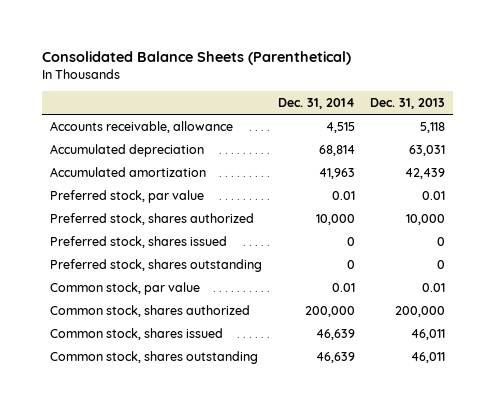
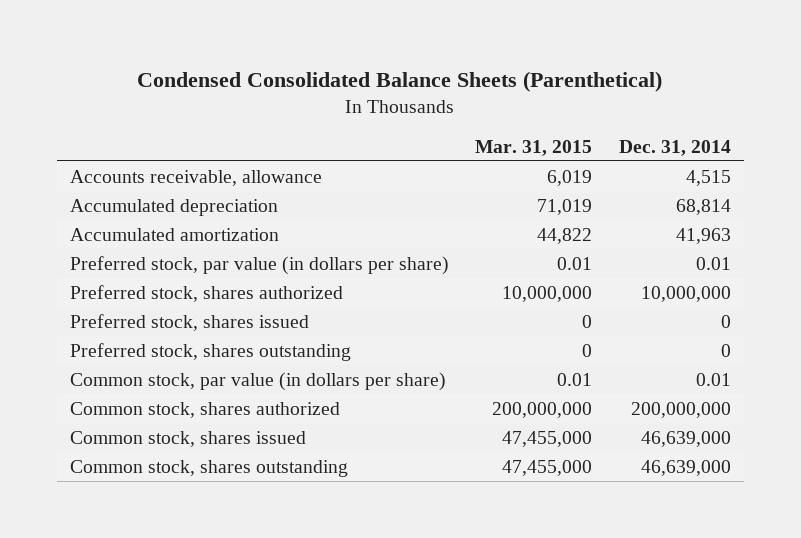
[41,50,351,65] Consolidated Balance Sheets (Parenthetical) -> [137,70,663,92] Condensed Consolidated Balance Sheets (Parenthetical)
[370,98,446,110] Dec. 31, 2013 -> none
none -> [475,139,593,156] Mar. 31, 2015
[49,190,204,204] Preferred stock, par value -> [69,255,449,275] Preferred stock, par value (in dollars per share)
[315,214,355,226] 10,000 -> [640,285,731,302] 10,000,000
[49,282,200,296] Common stock, par value -> [69,371,446,391] Common stock, par value (in dollars per share)
[304,306,355,318] 200,000 -> [630,401,731,418] 200,000,000
[315,329,355,341] 46,639 -> [640,430,731,447] 46,639,000
[315,352,355,364] 46,639 -> [640,459,731,476] 46,639,000

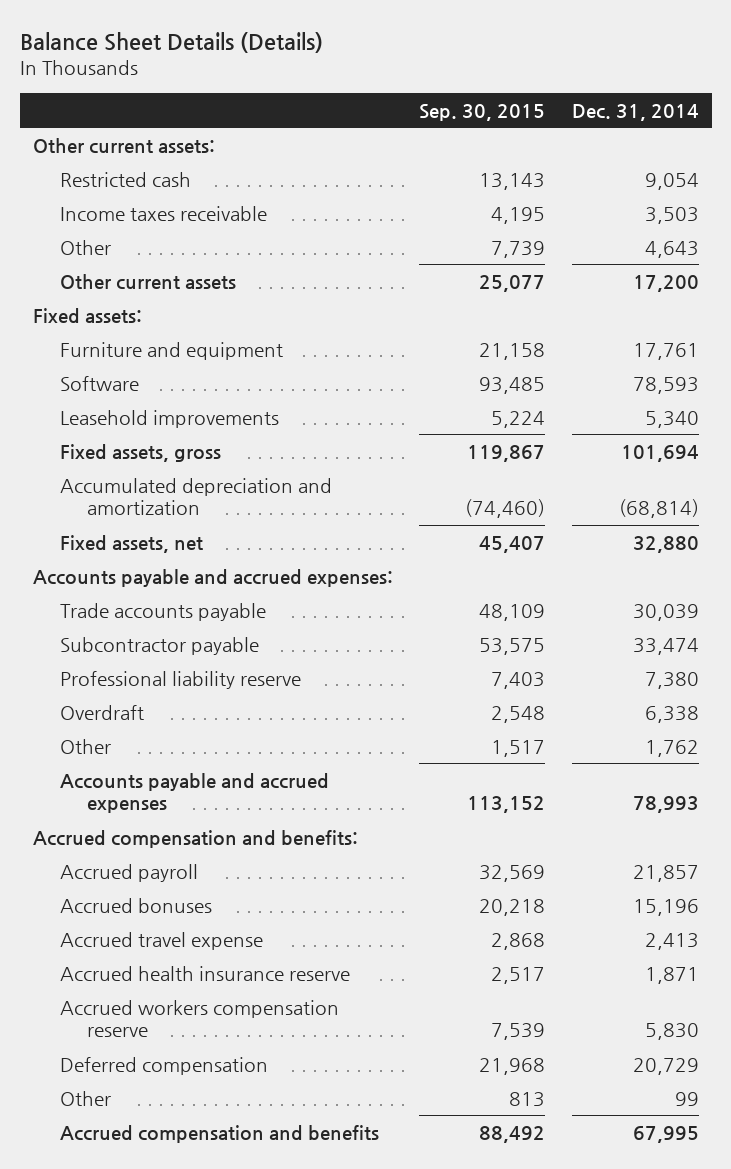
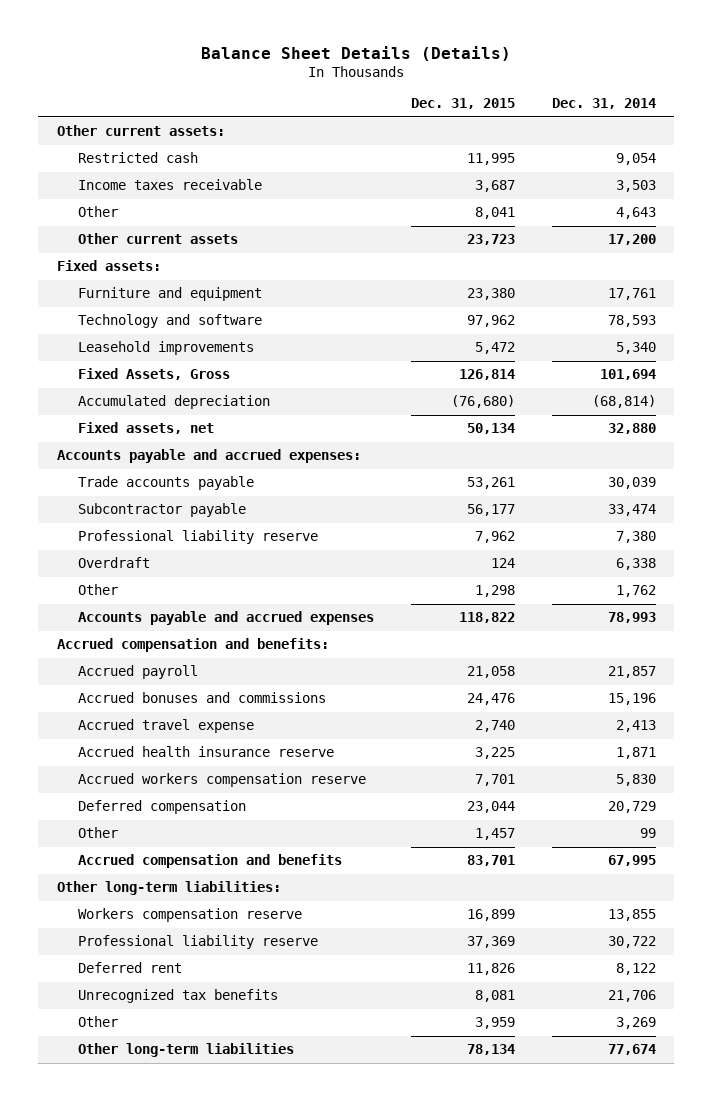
[419,103,546,121] Sep. 30, 2015 -> none
none -> [410,98,515,110] Dec. 31, 2015
[59,375,139,391] Software -> [77,314,262,329] Technology and software
[59,443,221,462] Fixed assets, gross -> [77,368,230,381] Fixed Assets, Gross
[59,477,332,516] Accumulated depreciation and amortization -> [77,395,270,410] Accumulated depreciation
[59,897,212,913] Accrued bonuses -> [77,692,326,704] Accrued bonuses and commissions
none -> [56,881,281,896] Other long-term liabilities:
none -> [77,908,302,923] Workers compensation reserve
none -> [77,935,318,950] Professional liability reserve
none -> [77,962,182,974] Deferred rent
none -> [77,989,278,1004] Unrecognized tax benefits
none -> [77,1016,118,1028] Other
none -> [77,1043,294,1058] Other long-term liabilities

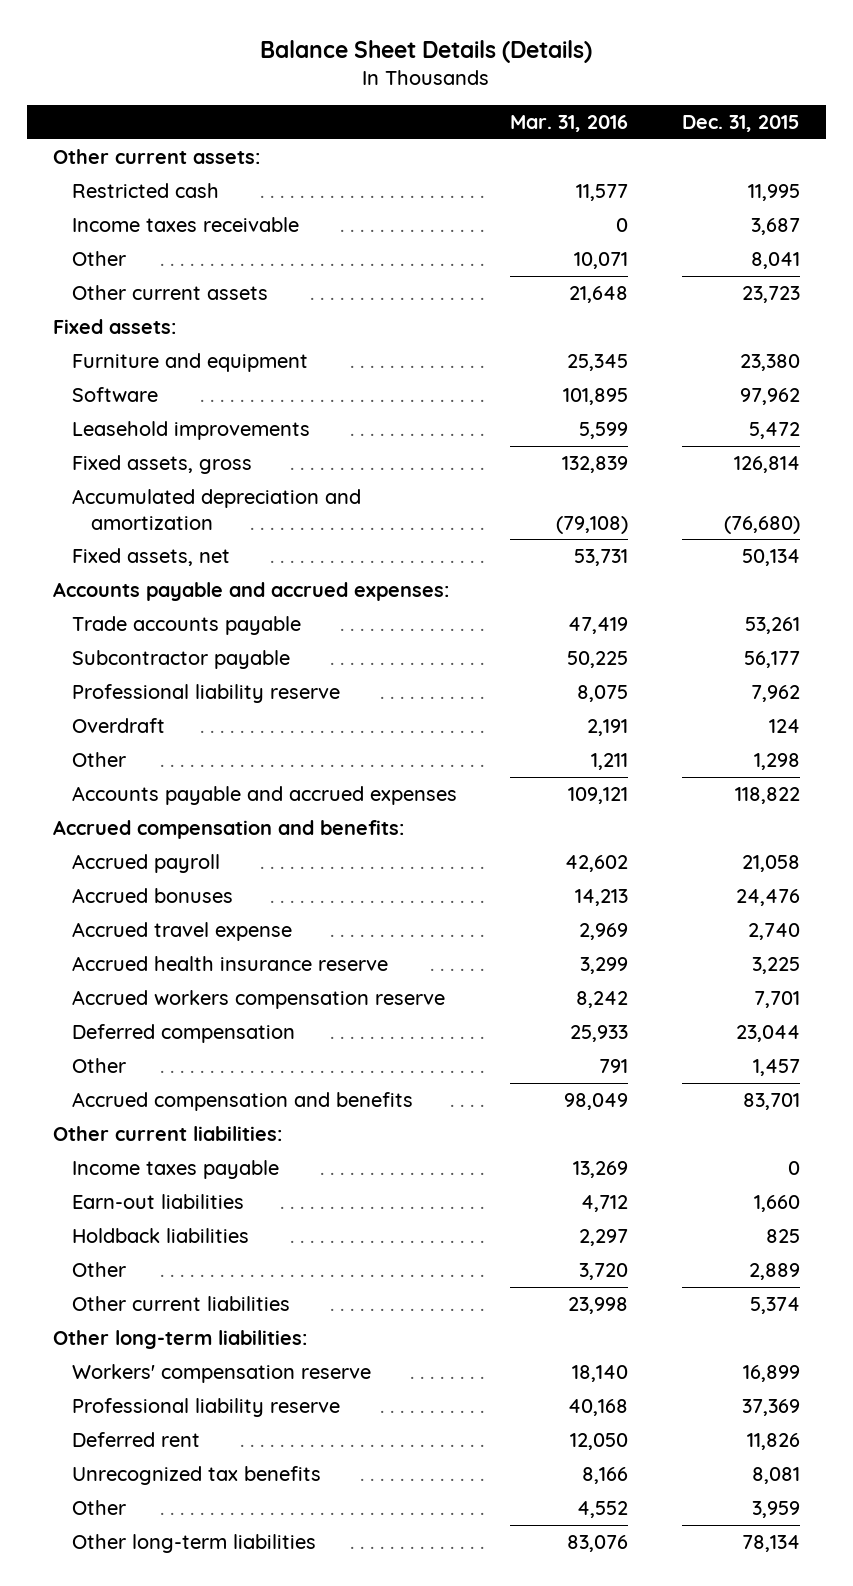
[551,98,656,110] Dec. 31, 2014 -> none
none -> [510,115,629,133] Mar. 31, 2016
[77,314,262,329] Technology and software -> [72,386,159,402] Software
[77,368,230,381] Fixed Assets, Gross -> [72,454,253,474] Fixed assets, gross
[77,395,270,410] Accumulated depreciation -> [72,488,362,530] Accumulated depreciation and amortization
[77,692,326,704] Accrued bonuses and commissions -> [72,887,234,903] Accrued bonuses
none -> [53,1125,283,1141] Other current liabilities:
none -> [72,1159,280,1179] Income taxes payable
none -> [72,1193,245,1209] Earn-out liabilities
none -> [72,1227,250,1243] Holdback liabilities
none -> [72,1261,127,1277] Other
none -> [72,1295,291,1311] Other current liabilities
[77,908,302,923] Workers compensation reserve -> [72,1363,372,1383] Workers' compensation reserve

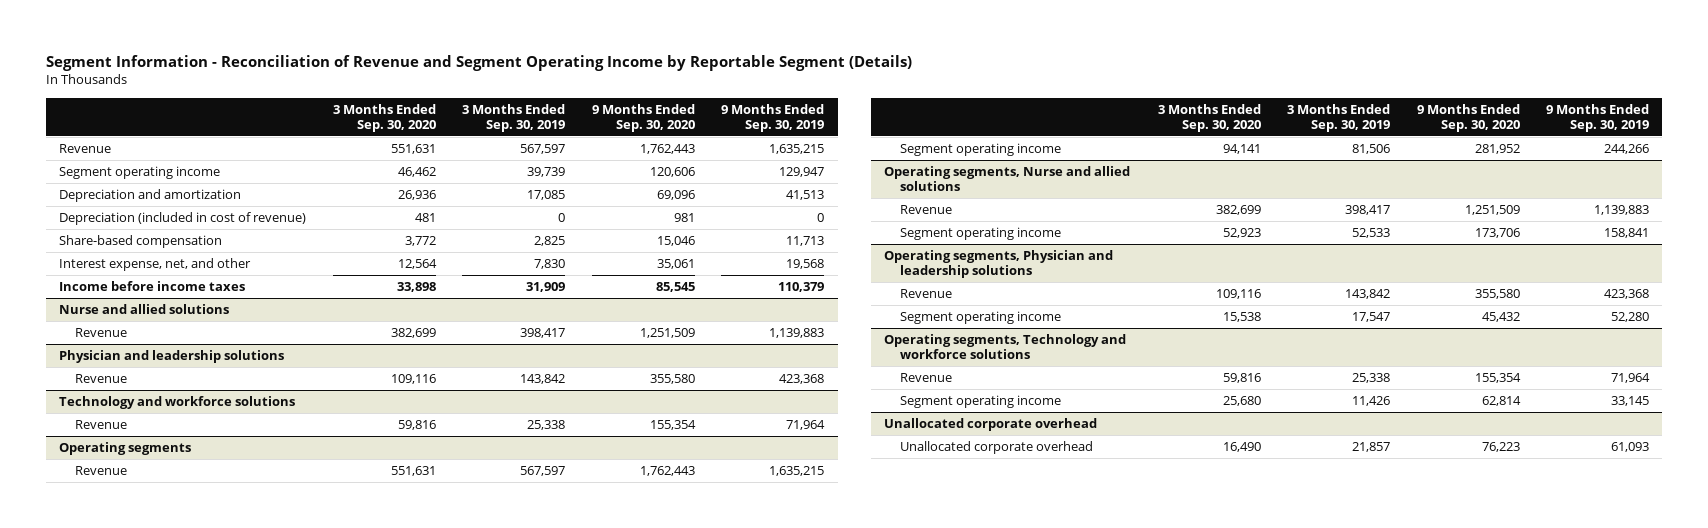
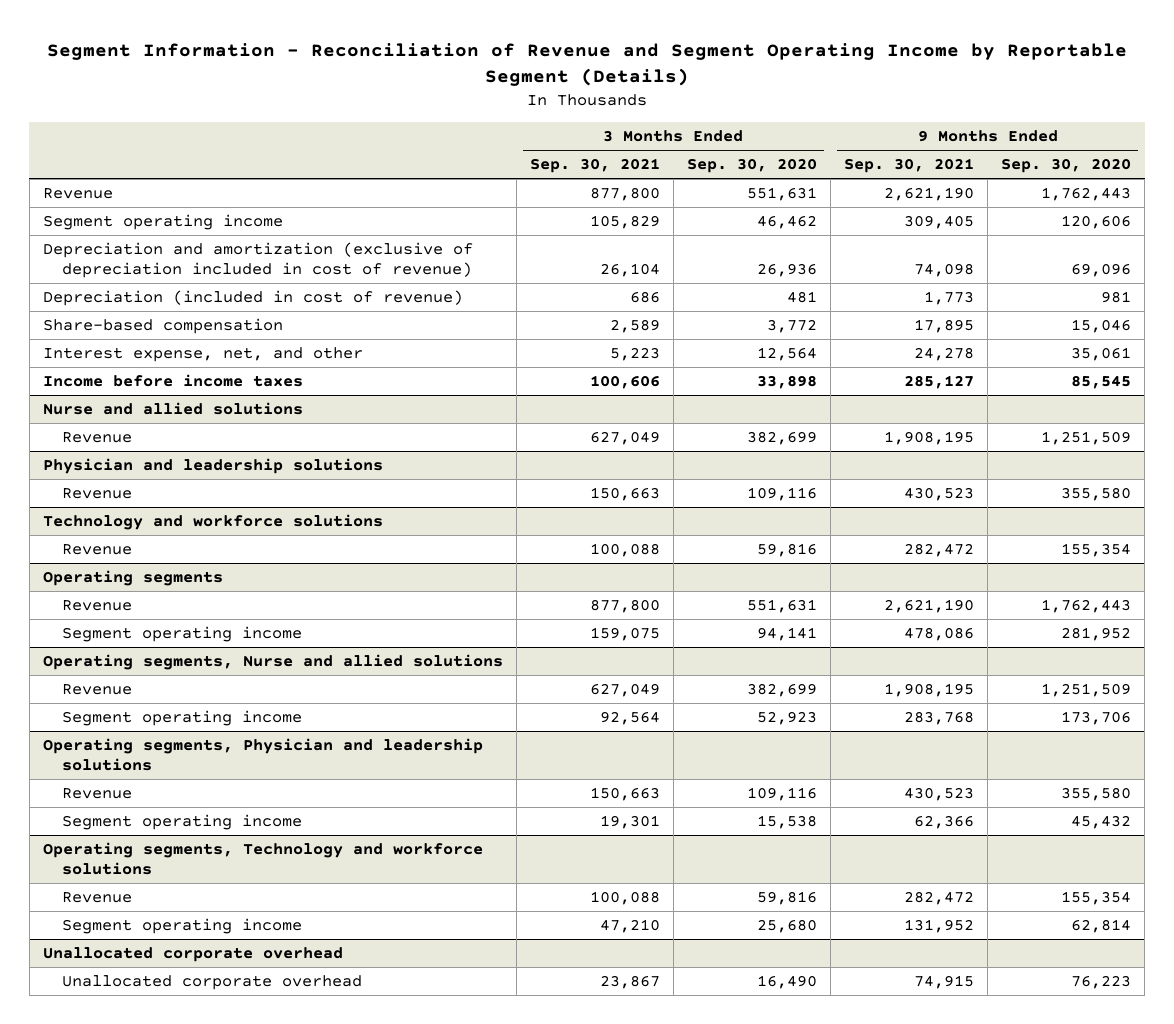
[462,103,566,133] 3 Months Ended Sep. 30, 2019 -> none
[721,103,825,133] 9 Months Ended Sep. 30, 2019 -> none
none -> [529,158,660,174] Sep. 30, 2021
none -> [844,158,975,174] Sep. 30, 2021
[59,189,242,203] Depreciation and amortization -> [42,241,473,278] Depreciation and amortization (exclusive of depreciation included in cost of revenue)

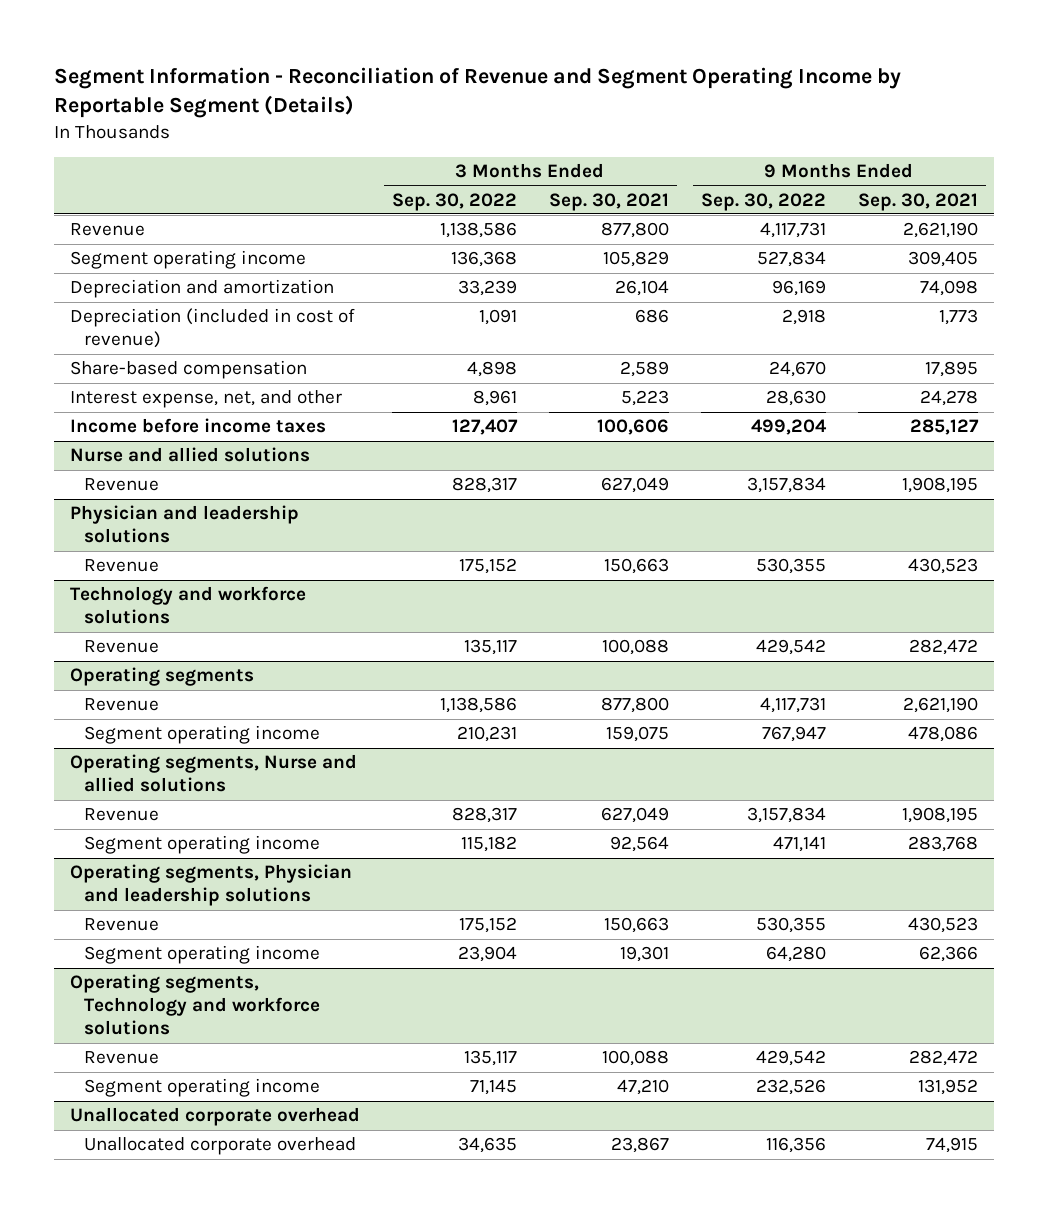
[686,158,817,174] Sep. 30, 2020 -> none
[1001,158,1132,174] Sep. 30, 2020 -> none
none -> [391,192,517,211] Sep. 30, 2022
none -> [700,192,826,211] Sep. 30, 2022
[42,241,473,278] Depreciation and amortization (exclusive of depreciation included in cost of revenue) -> [69,279,334,299] Depreciation and amortization

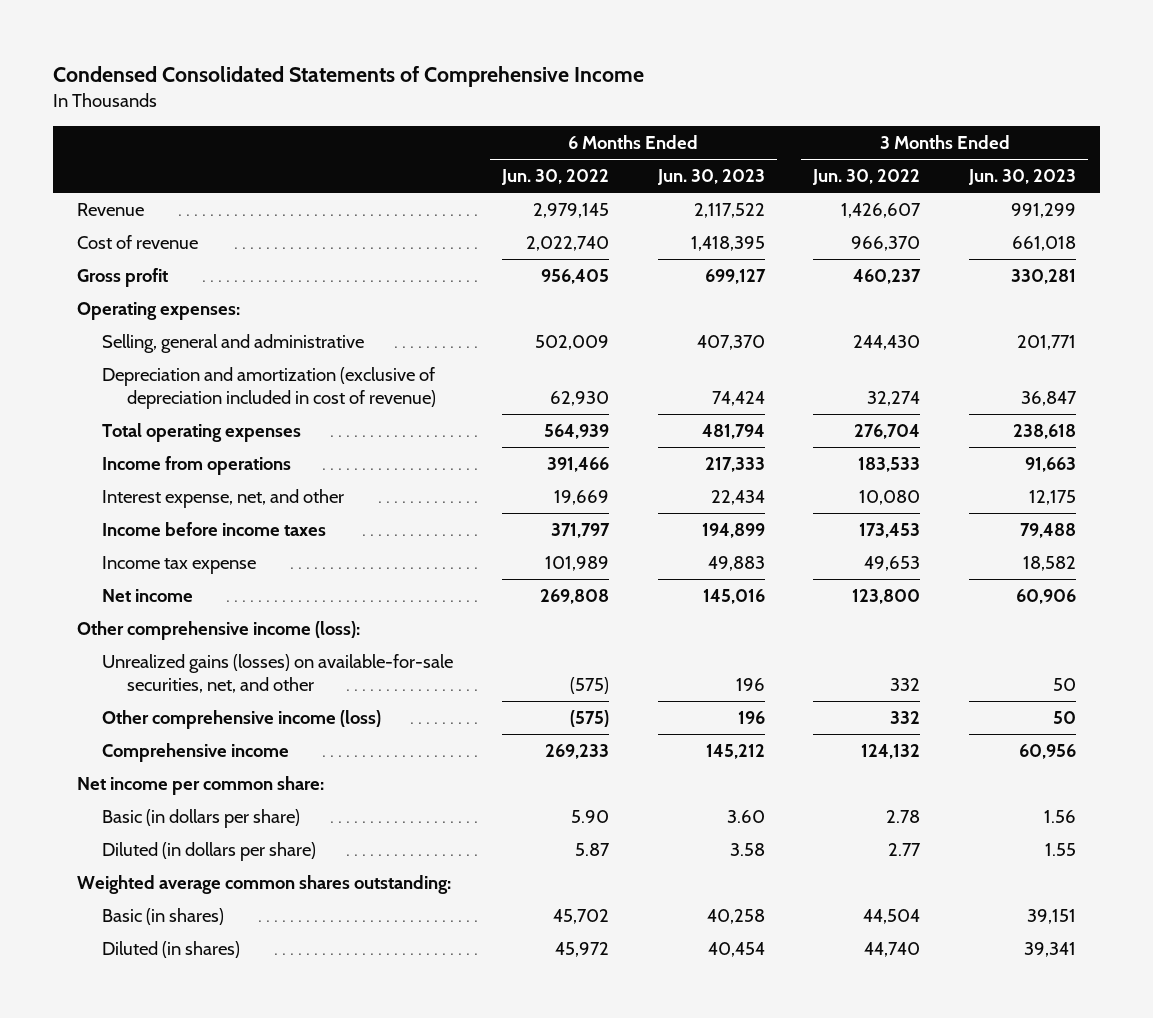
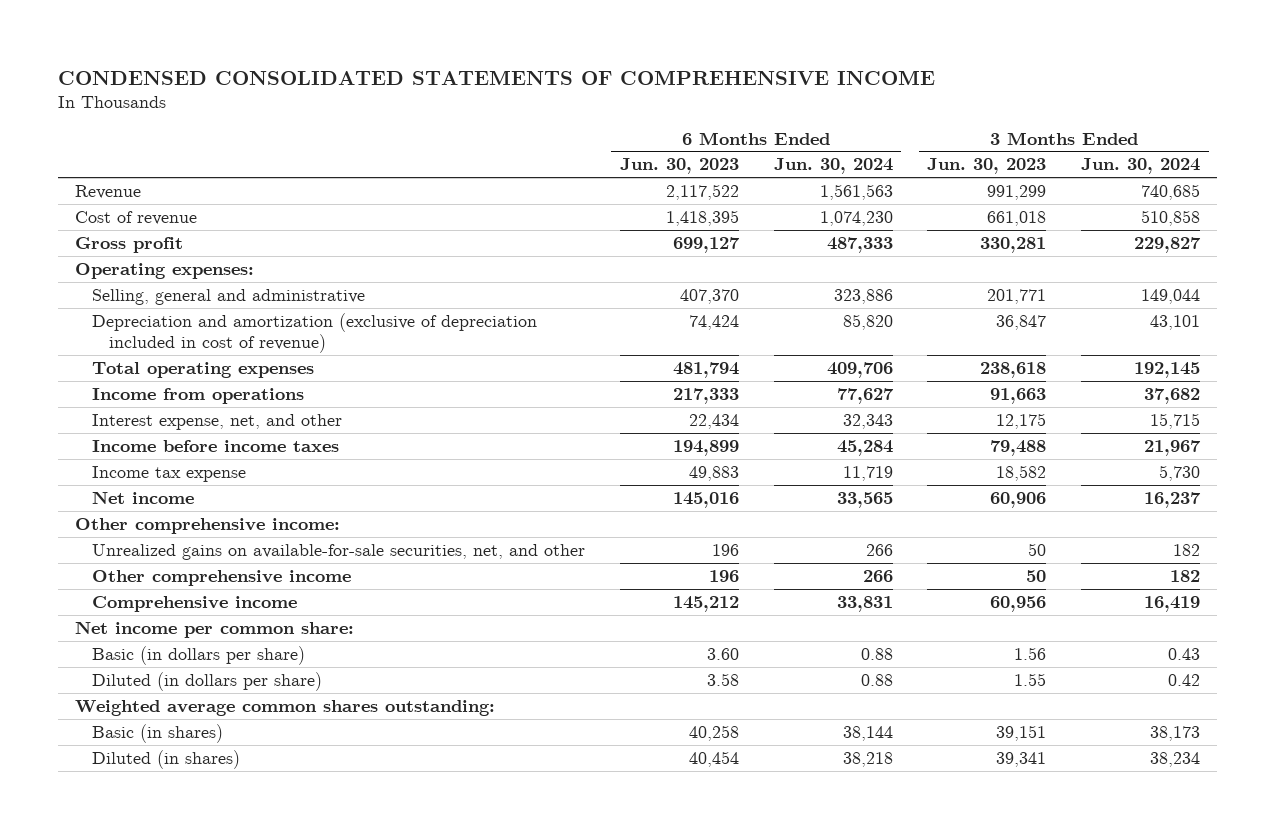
[53,66,645,88] Condensed Consolidated Statements of Comprehensive Income -> [58,70,936,86] CONDENSED CONSOLIDATED STATEMENTS OF COMPREHENSIVE INCOME
[501,169,610,186] Jun. 30, 2022 -> none
[812,169,921,186] Jun. 30, 2022 -> none
none -> [773,158,893,175] Jun. 30, 2024
none -> [1080,158,1200,175] Jun. 30, 2024
[77,621,361,641] Other comprehensive income (loss): -> [75,517,341,534] Other comprehensive income:
[102,654,454,694] Unrealized gains (losses) on available-for-sale securities, net, and other -> [92,543,586,560] Unrealized gains on available-for-sale securities, net, and other
[102,710,382,730] Other comprehensive income (loss) -> [92,569,352,586] Other comprehensive income

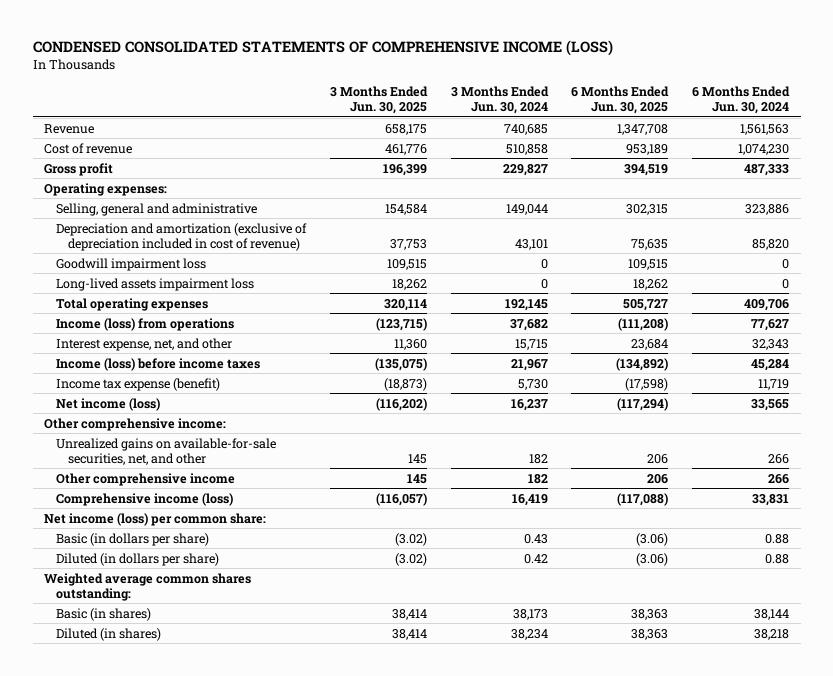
[58,70,936,86] CONDENSED CONSOLIDATED STATEMENTS OF COMPREHENSIVE INCOME -> [32,40,613,57] CONDENSED CONSOLIDATED STATEMENTS OF COMPREHENSIVE INCOME (LOSS)
[620,158,740,175] Jun. 30, 2023 -> none
[927,158,1047,175] Jun. 30, 2023 -> none
none -> [329,86,428,114] 3 Months Ended Jun. 30, 2025
none -> [571,86,670,114] 6 Months Ended Jun. 30, 2025
none -> [56,257,207,271] Goodwill impairment loss
none -> [56,277,255,291] Long-lived assets impairment loss
[92,387,305,404] Income from operations -> [56,317,235,331] Income (loss) from operations
[92,439,340,452] Income before income taxes -> [56,357,261,371] Income (loss) before income taxes
[92,465,247,482] Income tax expense -> [56,377,221,391] Income tax expense (benefit)
[92,490,195,504] Net income -> [56,397,161,411] Net income (loss)
[92,595,298,612] Comprehensive income -> [56,492,234,506] Comprehensive income (loss)
[75,620,355,638] Net income per common share: -> [44,512,267,526] Net income (loss) per common share:

